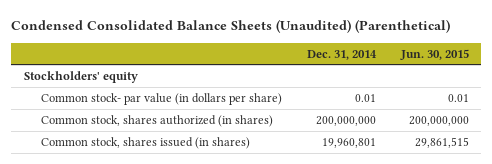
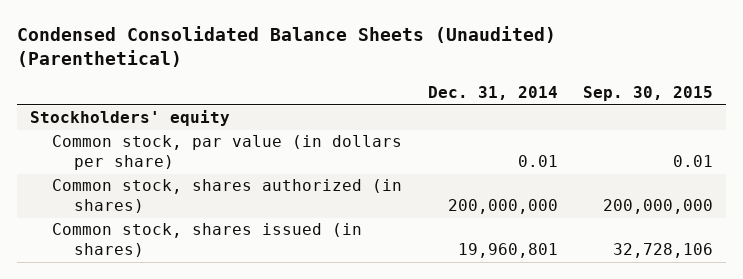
[399,48,469,60] Jun. 30, 2015 -> none
none -> [583,86,714,102] Sep. 30, 2015
[41,92,283,105] Common stock- par value (in dollars per share) -> [52,135,403,171] Common stock, par value (in dollars per share)

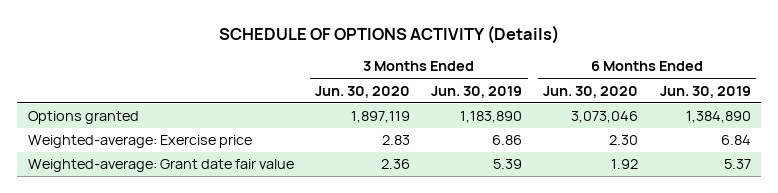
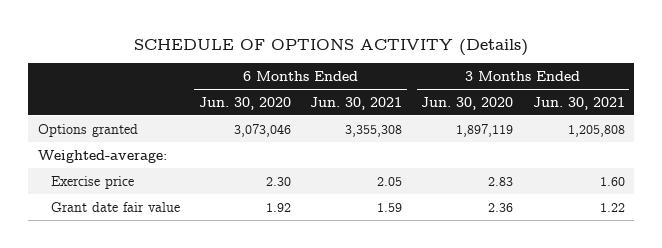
[431,85,523,98] Jun. 30, 2019 -> none
[659,85,751,98] Jun. 30, 2019 -> none
none -> [310,96,403,110] Jun. 30, 2021
none -> [532,96,625,110] Jun. 30, 2021
none -> [37,149,167,163] Weighted-average:
[27,135,252,149] Weighted-average: Exercise price -> [51,175,135,189] Exercise price
[27,159,294,173] Weighted-average: Grant date fair value -> [51,201,181,212] Grant date fair value

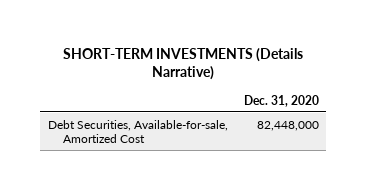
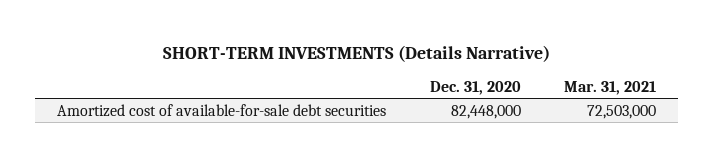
none -> [564,80,657,95] Mar. 31, 2021
[47,119,228,143] Debt Securities, Available-for-sale, Amortized Cost -> [56,103,386,117] Amortized cost of available-for-sale debt securities

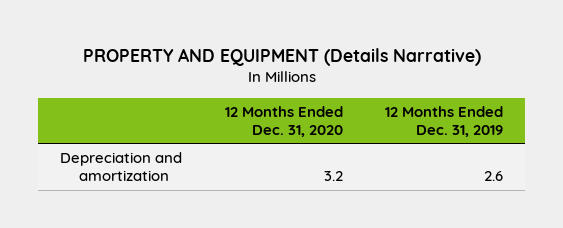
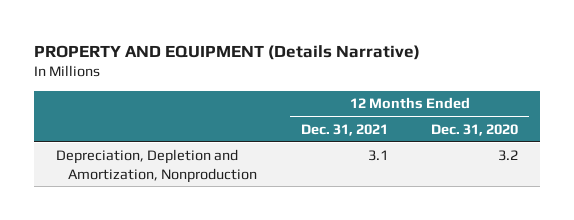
[385,105,504,137] 12 Months Ended Dec. 31, 2019 -> none
none -> [300,123,388,136] Dec. 31, 2021
[59,152,182,182] Depreciation and amortization -> [55,149,257,183] Depreciation, Depletion and Amortization, Nonproduction

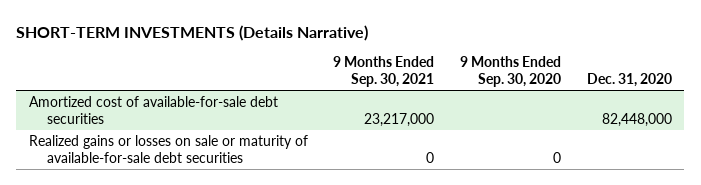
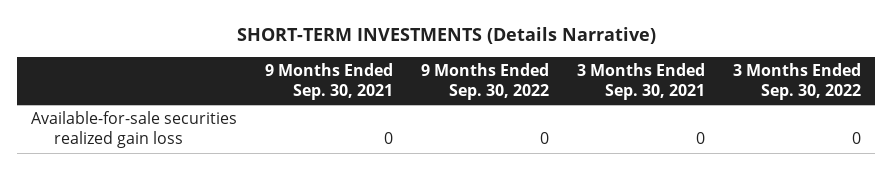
[460,55,562,88] 9 Months Ended Sep. 30, 2020 -> none
[586,73,672,88] Dec. 31, 2020 -> none
none -> [421,63,550,100] 9 Months Ended Sep. 30, 2022
none -> [577,63,706,100] 3 Months Ended Sep. 30, 2021
none -> [733,63,862,100] 3 Months Ended Sep. 30, 2022
[28,95,278,125] Amortized cost of available-for-sale debt securities -> none
[28,134,308,164] Realized gains or losses on sale or maturity of available-for-sale debt securities -> [31,111,238,149] Available-for-sale securities realized gain loss

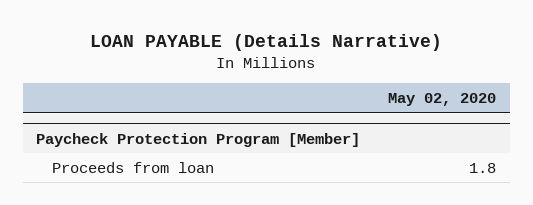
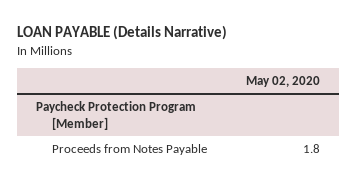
[51,161,214,173] Proceeds from loan -> [52,143,208,155] Proceeds from Notes Payable

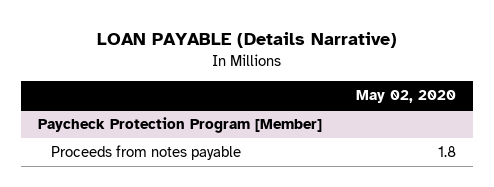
[52,143,208,155] Proceeds from Notes Payable -> [51,145,242,161] Proceeds from notes payable

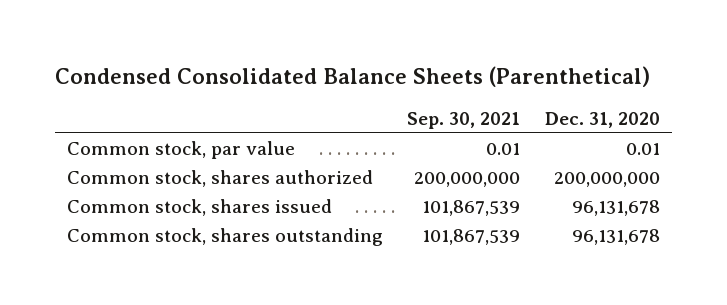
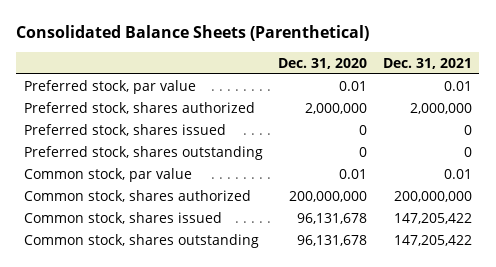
[54,66,650,88] Condensed Consolidated Balance Sheets (Parenthetical) -> [16,25,370,42] Consolidated Balance Sheets (Parenthetical)
[407,111,521,129] Sep. 30, 2021 -> none
none -> [382,57,472,69] Dec. 31, 2021
none -> [23,79,196,94] Preferred stock, par value
none -> [23,101,255,114] Preferred stock, shares authorized
none -> [23,123,226,136] Preferred stock, shares issued
none -> [23,145,263,160] Preferred stock, shares outstanding

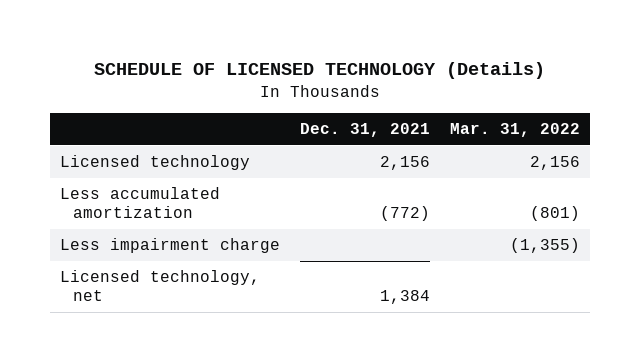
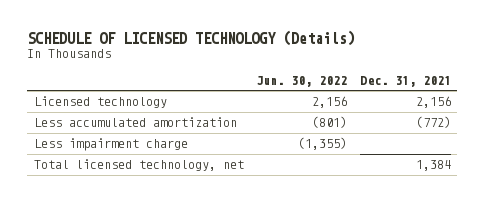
[450,123,581,138] Mar. 31, 2022 -> none
none -> [256,75,348,87] Jun. 30, 2022
[60,270,261,302] Licensed technology, net -> [33,159,244,172] Total licensed technology, net

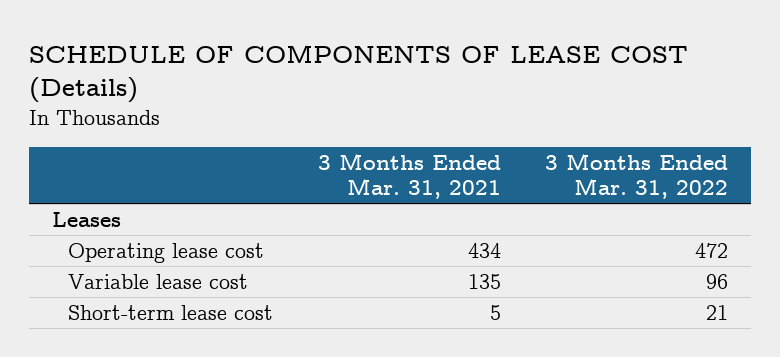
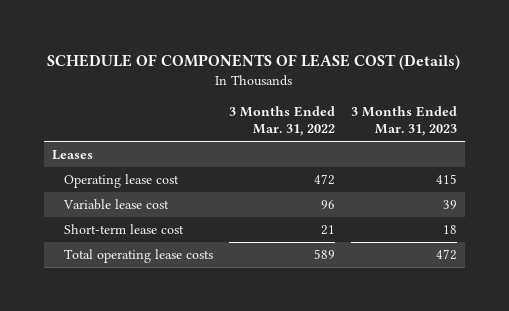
[317,152,501,199] 3 Months Ended Mar. 31, 2021 -> none
none -> [350,105,457,137] 3 Months Ended Mar. 31, 2023
none -> [63,248,213,263] Total operating lease costs

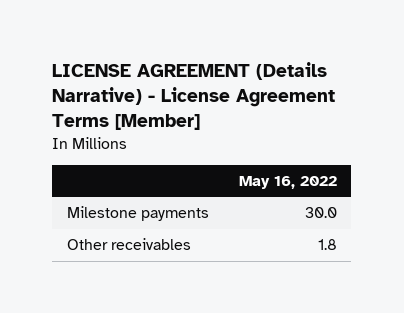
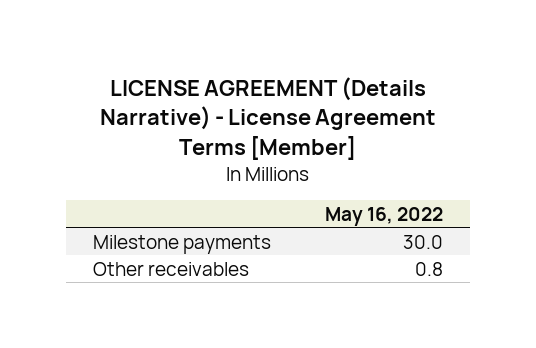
[317,239,337,251] 1.8 -> [415,261,444,276] 0.8

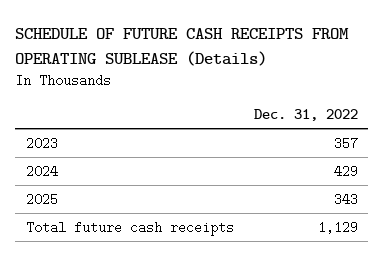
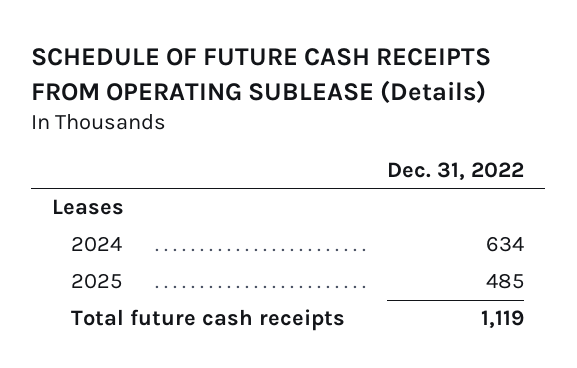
[25,136,58,150] 2023 -> none
none -> [52,199,125,216] Leases
[334,164,359,178] 429 -> [486,236,525,253] 634
[334,192,359,206] 343 -> [486,273,525,290] 485
[318,220,359,234] 1,129 -> [481,310,525,329] 1,119

